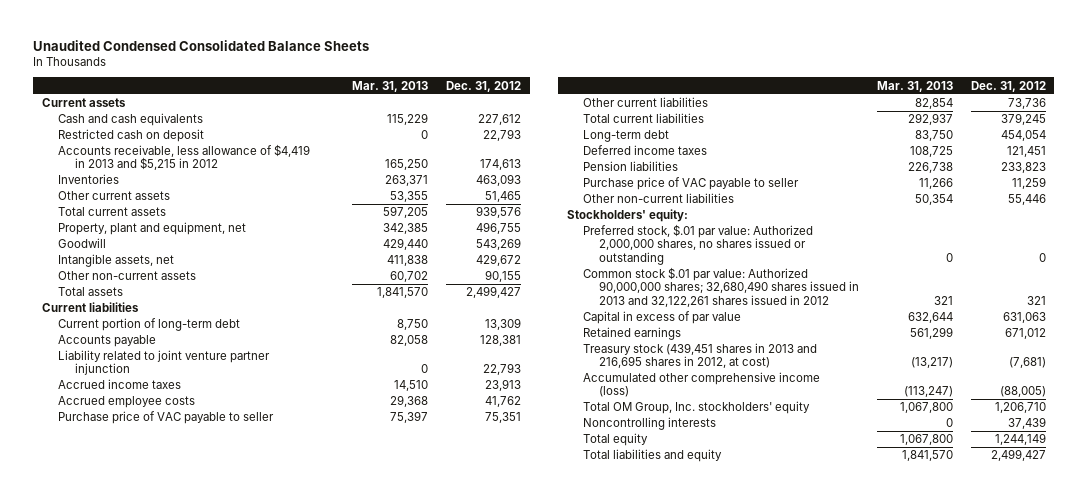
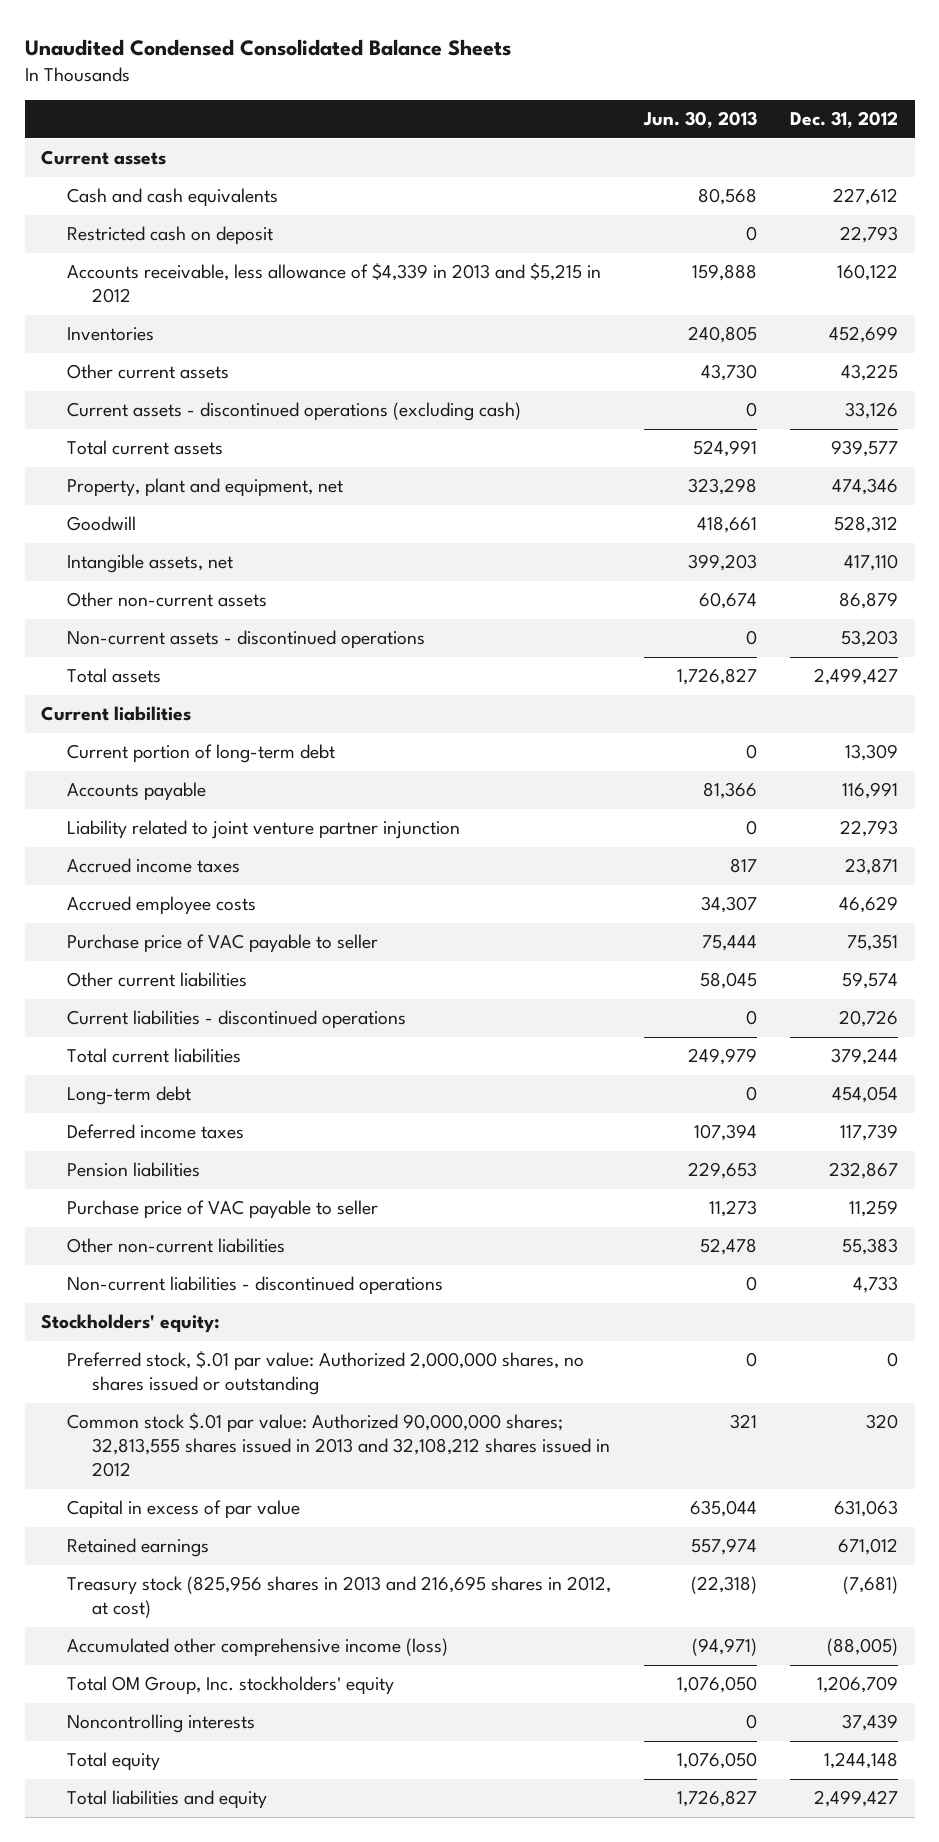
[352,80,429,92] Mar. 31, 2013 -> none
none -> [642,111,757,129] Jun. 30, 2013
[58,144,311,171] Accounts receivable, less allowance of $4,419 in 2013 and $5,215 in 2012 -> [66,263,601,304] Accounts receivable, less allowance of $4,339 in 2013 and $5,215 in 2012
[479,159,521,171] 174,613 -> [837,264,899,282] 160,122
[475,174,521,187] 463,093 -> [829,326,899,344] 452,699
[484,191,521,203] 51,465 -> [841,364,899,382] 43,225
none -> [66,402,521,422] Current assets - discontinued operations (excluding cash)
[475,206,521,219] 939,576 -> [831,440,899,458] 939,577
[475,222,521,235] 496,755 -> [832,478,899,496] 474,346
[475,238,521,251] 543,269 -> [834,516,899,534] 528,312
[475,254,521,267] 429,672 -> [844,554,899,572] 417,110
[484,270,521,283] 90,155 -> [839,592,899,610] 86,879
none -> [66,630,425,650] Non-current assets - discontinued operations
[479,335,521,347] 128,381 -> [842,782,899,800] 116,991
[484,379,521,392] 23,913 -> [845,858,899,876] 23,871
[484,396,521,408] 41,762 -> [839,896,899,914] 46,629
[1007,98,1046,110] 73,736 -> [842,972,899,990] 59,574
none -> [66,1010,406,1030] Current liabilities - discontinued operations
[1000,113,1046,126] 379,245 -> [831,1048,899,1066] 379,244
[1006,146,1046,158] 121,451 -> [840,1124,899,1142] 117,739
[1000,162,1046,174] 233,823 -> [829,1162,899,1180] 232,867
[1007,194,1046,206] 55,446 -> [842,1238,899,1256] 55,383
none -> [66,1276,443,1296] Non-current liabilities - discontinued operations
[582,267,860,307] Common stock $.01 par value: Authorized 90,000,000 shares; 32,680,490 shares issued in 2013 and 32,122,261 shares issued in 2012 -> [66,1413,611,1478] Common stock $.01 par value: Authorized 90,000,000 shares; 32,813,555 shares issued in 2013 and 32,108,212 shares issued in 2012
[1026,295,1046,305] 321 -> [866,1414,899,1430] 320
[582,343,817,369] Treasury stock (439,451 shares in 2013 and 216,695 shares in 2012, at cost) -> [66,1576,611,1619] Treasury stock (825,956 shares in 2013 and 216,695 shares in 2012, at cost)
[994,402,1046,414] 1,206,710 -> [817,1676,899,1694] 1,206,709
[994,433,1046,446] 1,244,149 -> [824,1752,899,1770] 1,244,148

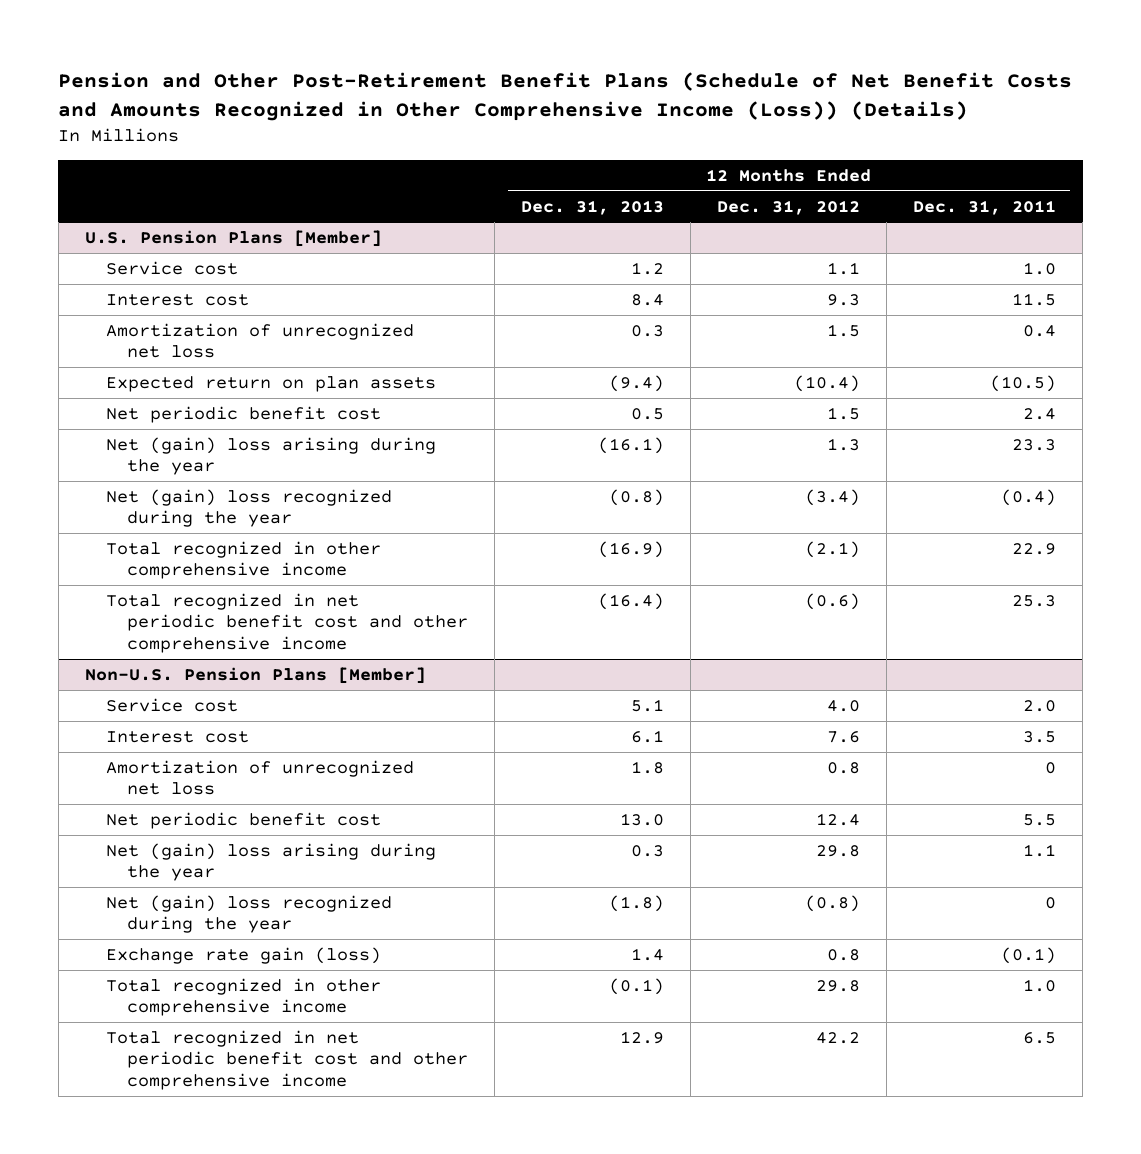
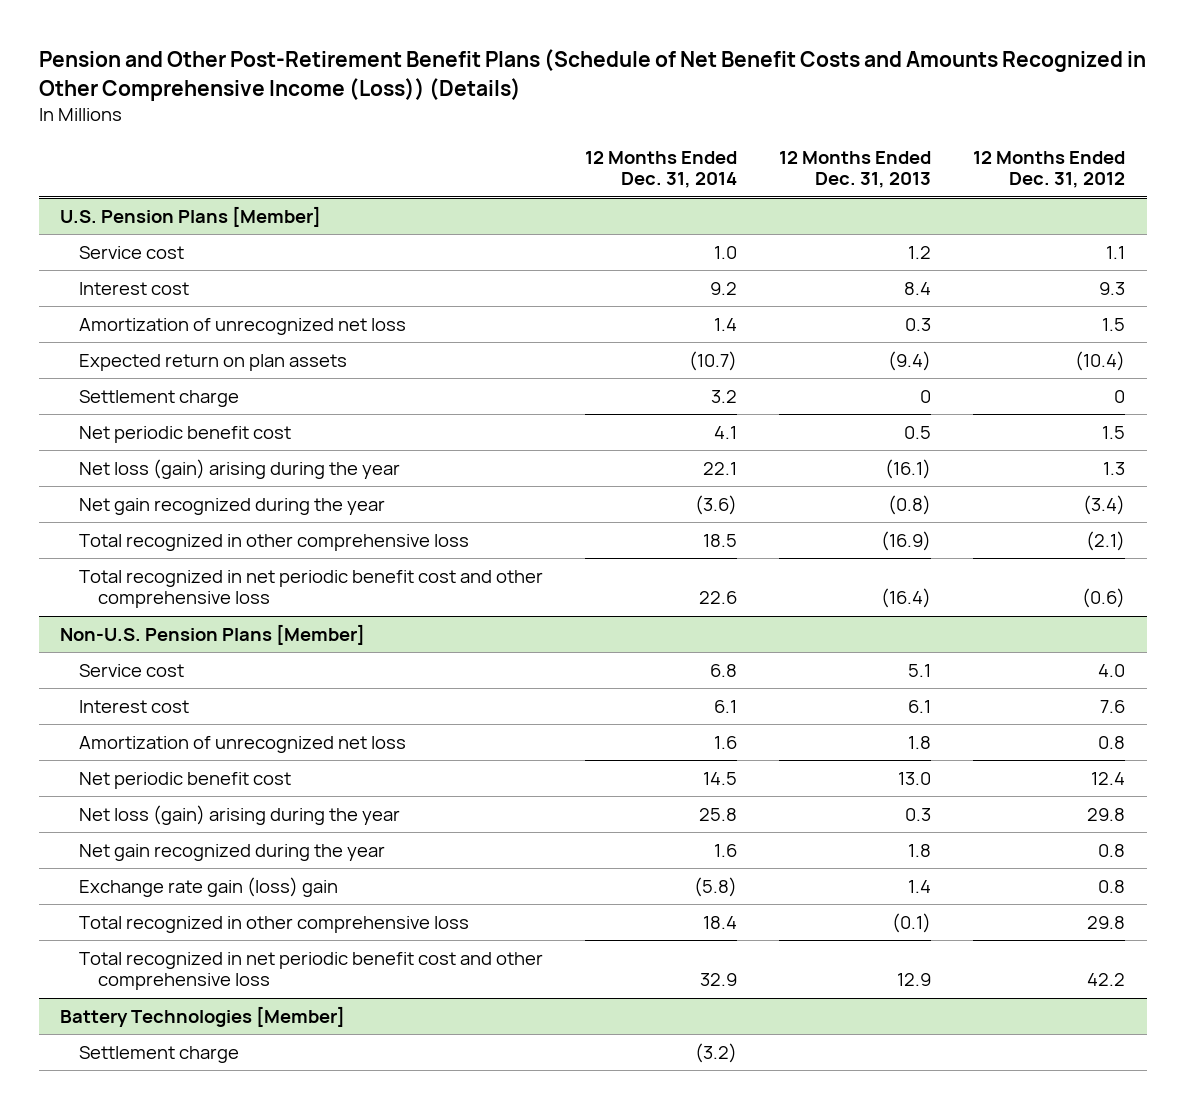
[913,199,1057,215] Dec. 31, 2011 -> none
none -> [585,150,738,189] 12 Months Ended Dec. 31, 2014
none -> [78,389,239,407] Settlement charge
[105,436,436,476] Net (gain) loss arising during the year -> [78,458,400,479] Net loss (gain) arising during the year
[105,488,392,528] Net (gain) loss recognized during the year -> [78,497,385,515] Net gain recognized during the year
[105,540,381,580] Total recognized in other comprehensive income -> [78,533,469,551] Total recognized in other comprehensive loss
[105,592,468,653] Total recognized in net periodic benefit cost and other comprehensive income -> [78,569,543,609] Total recognized in net periodic benefit cost and other comprehensive loss
[105,842,436,882] Net (gain) loss arising during the year -> [78,804,400,825] Net loss (gain) arising during the year
[105,894,392,934] Net (gain) loss recognized during the year -> [78,843,385,861] Net gain recognized during the year
[609,894,665,912] (1.8) -> [908,843,932,857] 1.8
[805,894,861,912] (0.8) -> [1098,843,1126,857] 0.8
[105,946,381,964] Exchange rate gain (loss) -> [78,876,338,897] Exchange rate gain (loss) gain
[105,977,381,1017] Total recognized in other comprehensive income -> [78,915,469,933] Total recognized in other comprehensive loss
[105,1029,468,1090] Total recognized in net periodic benefit cost and other comprehensive income -> [78,951,543,991] Total recognized in net periodic benefit cost and other comprehensive loss
none -> [60,1005,346,1027] Battery Technologies [Member]
none -> [78,1045,239,1063] Settlement charge

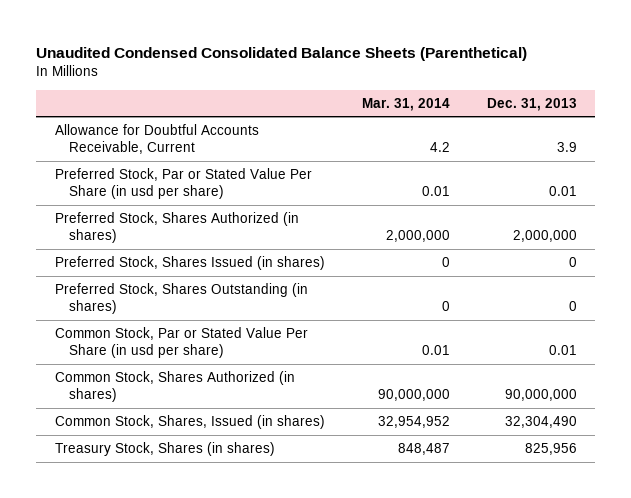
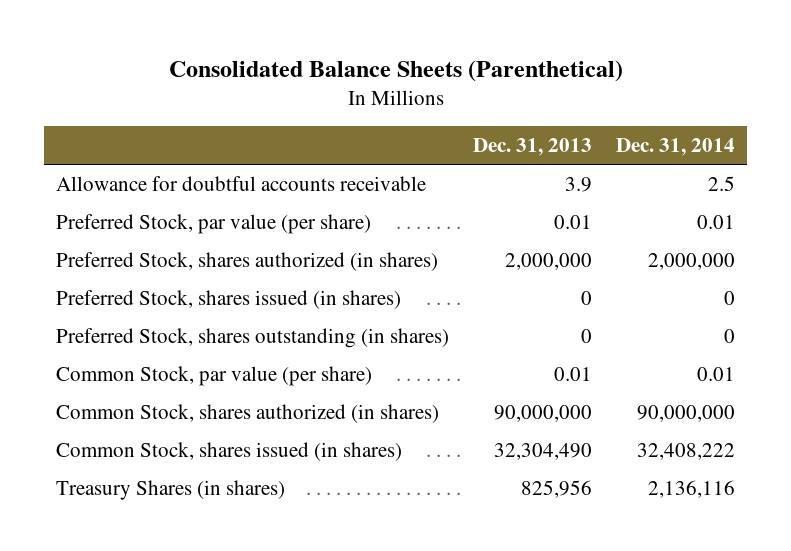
[36,46,528,61] Unaudited Condensed Consolidated Balance Sheets (Parenthetical) -> [168,59,623,82] Consolidated Balance Sheets (Parenthetical)
[361,97,450,111] Mar. 31, 2014 -> none
none -> [616,138,736,157] Dec. 31, 2014
[54,124,259,155] Allowance for Doubtful Accounts Receivable, Current -> [56,176,427,192] Allowance for doubtful accounts receivable
[54,168,312,200] Preferred Stock, Par or Stated Value Per Share (in usd per share) -> [56,214,372,235] Preferred Stock, par value (per share)
[54,212,299,244] Preferred Stock, Shares Authorized (in shares) -> [56,252,439,272] Preferred Stock, shares authorized (in shares)
[54,256,325,271] Preferred Stock, Shares Issued (in shares) -> [56,290,402,310] Preferred Stock, shares issued (in shares)
[54,283,308,315] Preferred Stock, Shares Outstanding (in shares) -> [56,328,450,349] Preferred Stock, shares outstanding (in shares)
[54,327,308,359] Common Stock, Par or Stated Value Per Share (in usd per share) -> [56,366,373,387] Common Stock, par value (per share)
[54,371,295,403] Common Stock, Shares Authorized (in shares) -> [56,404,440,424] Common Stock, shares authorized (in shares)
[54,415,325,430] Common Stock, Shares, Issued (in shares) -> [56,442,403,462] Common Stock, shares issued (in shares)
[54,442,275,457] Treasury Stock, Shares (in shares) -> [56,480,286,501] Treasury Shares (in shares)

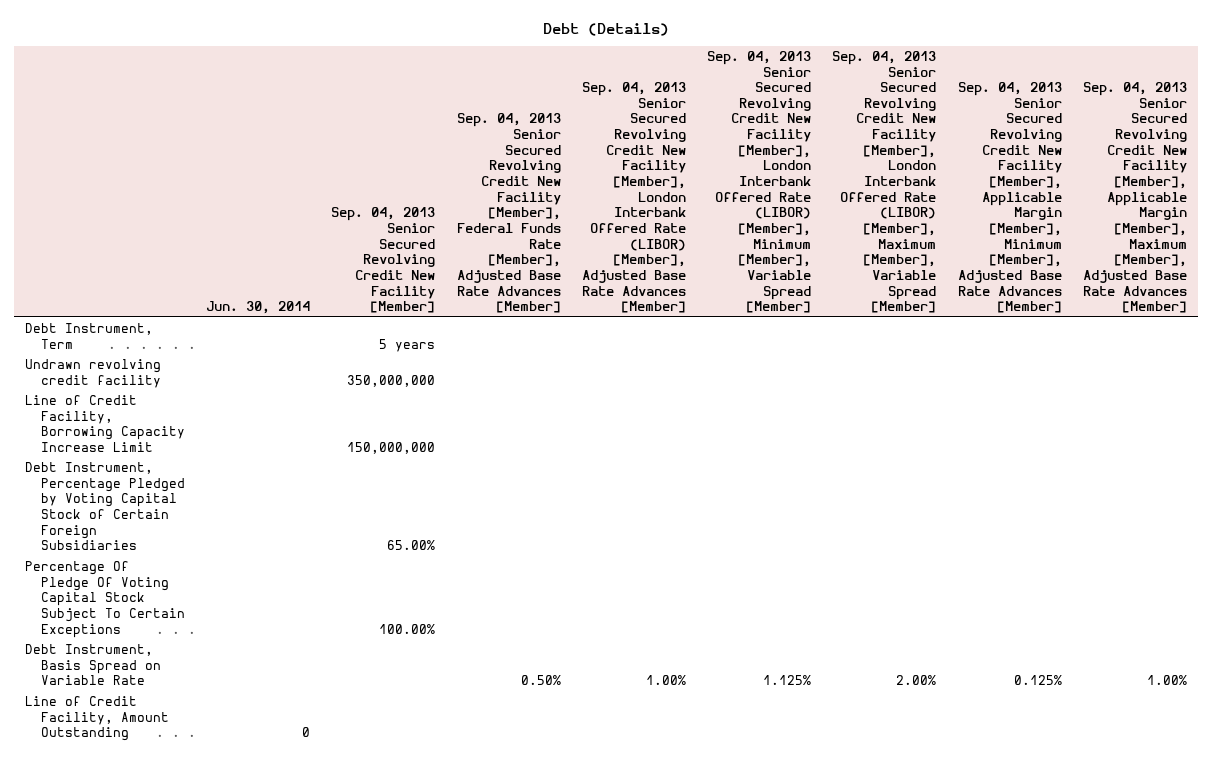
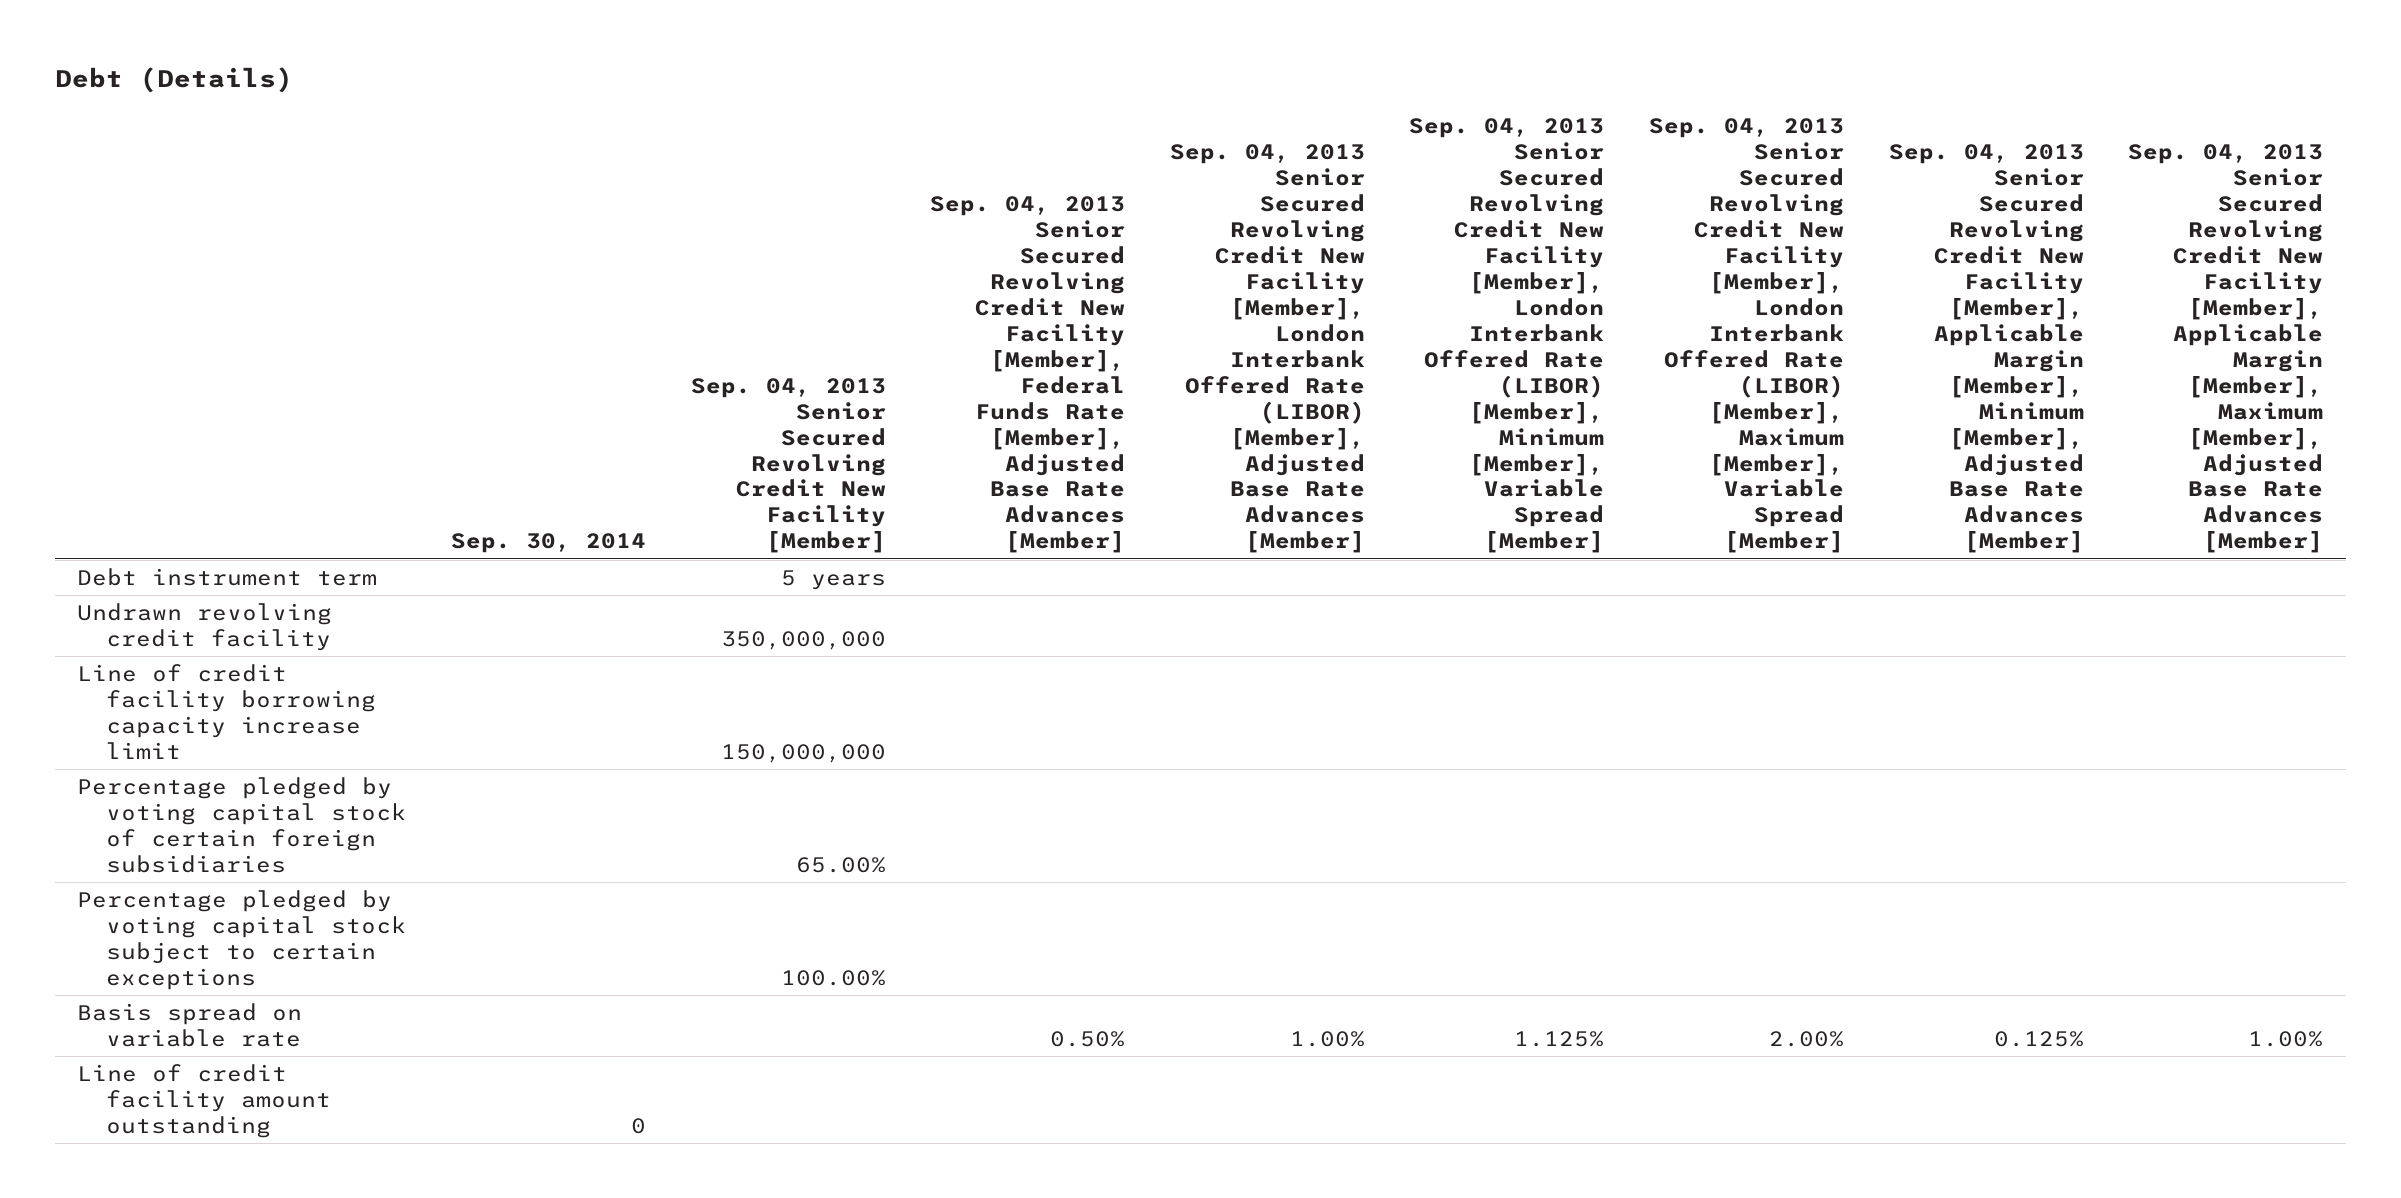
[206,301,311,315] Jun. 30, 2014 -> none
none -> [451,533,647,554] Sep. 30, 2014
[25,322,154,349] Debt Instrument, Term -> [77,567,378,586] Debt instrument term
[25,394,185,452] Line of Credit Facility, Borrowing Capacity Increase Limit -> [77,663,377,759] Line of credit facility borrowing capacity increase limit
[25,461,185,551] Debt Instrument, Percentage Pledged by Voting Capital Stock of Certain Foreign Subsidiaries -> [77,776,407,873] Percentage pledged by voting capital stock of certain foreign subsidiaries
[25,560,185,638] Percentage Of Pledge Of Voting Capital Stock Subject To Certain Exceptions -> [77,889,407,990] Percentage pledged by voting capital stock subject to certain exceptions
[25,643,161,686] Debt Instrument, Basis Spread on Variable Rate -> [77,1002,303,1047] Basis spread on variable rate
[25,695,169,742] Line of Credit Facility, Amount Outstanding -> [77,1063,332,1138] Line of credit facility amount outstanding

